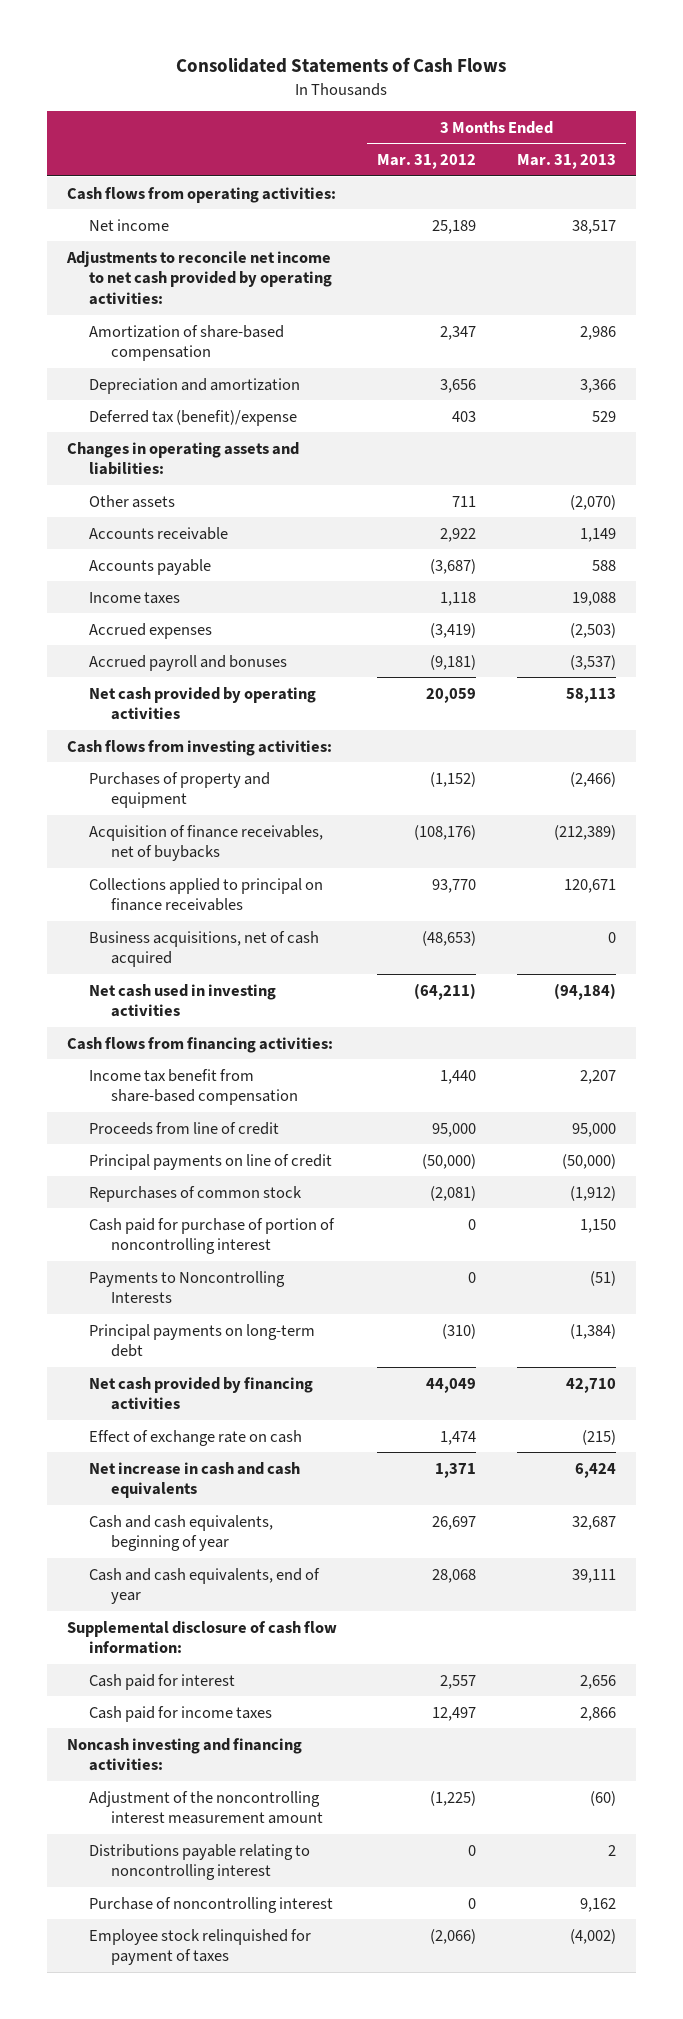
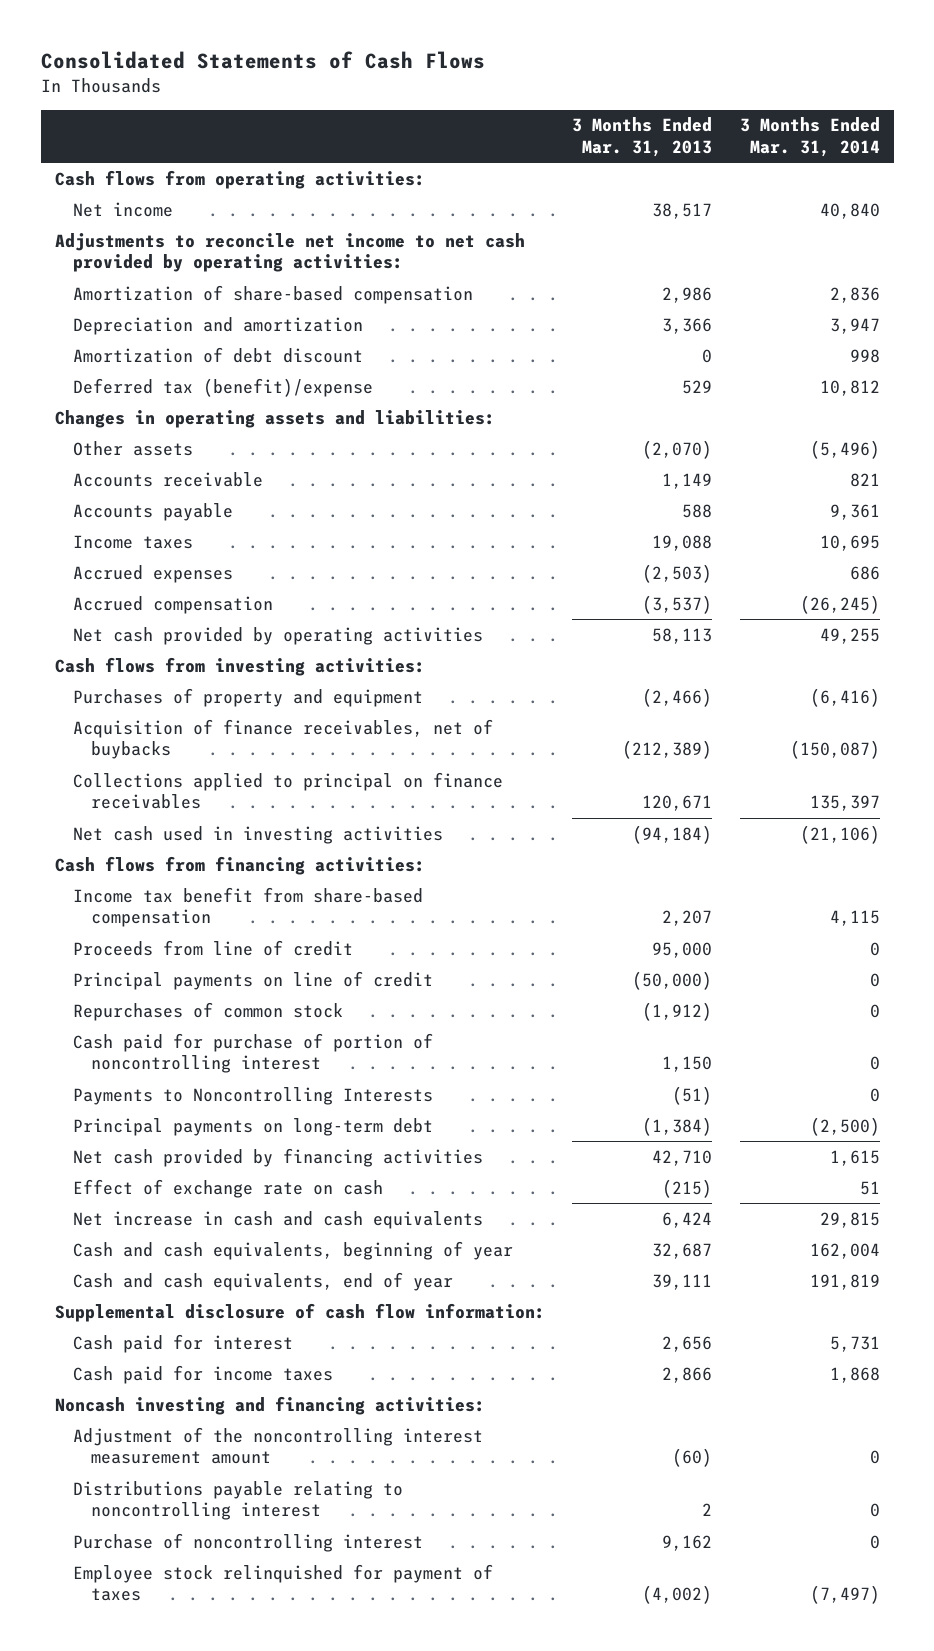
[377,154,477,170] Mar. 31, 2012 -> none
none -> [739,117,880,157] 3 Months Ended Mar. 31, 2014
none -> [72,346,363,363] Amortization of debt discount
[89,654,288,671] Accrued payroll and bonuses -> [72,595,273,614] Accrued compensation
[89,930,320,968] Business acquisitions, net of cash acquired -> none

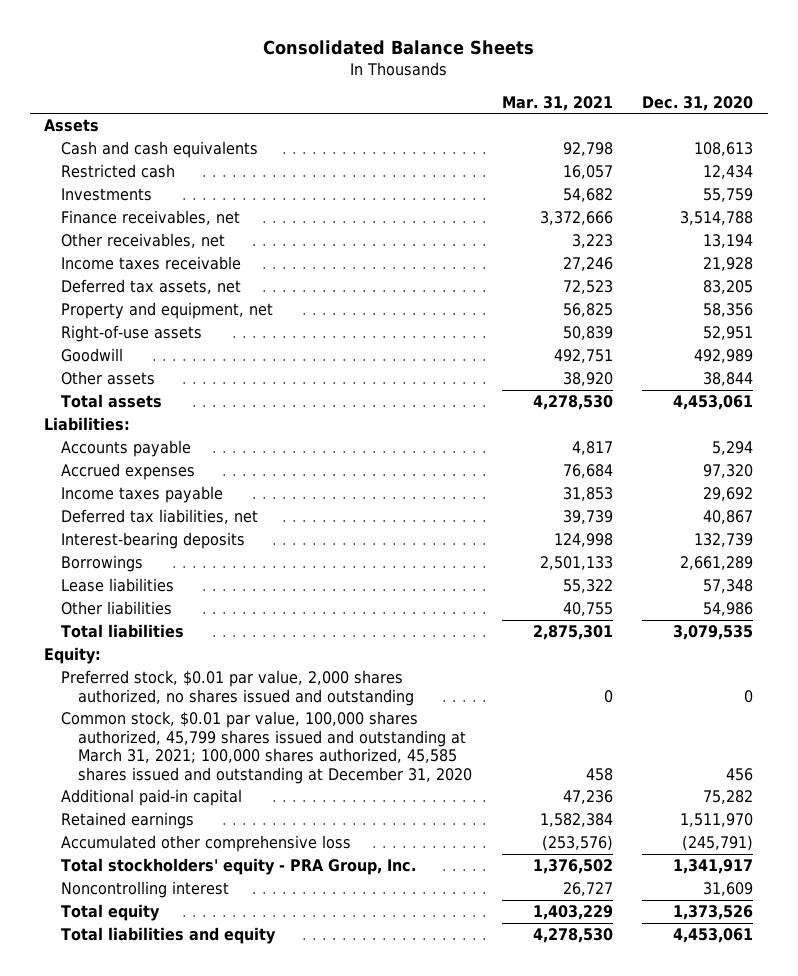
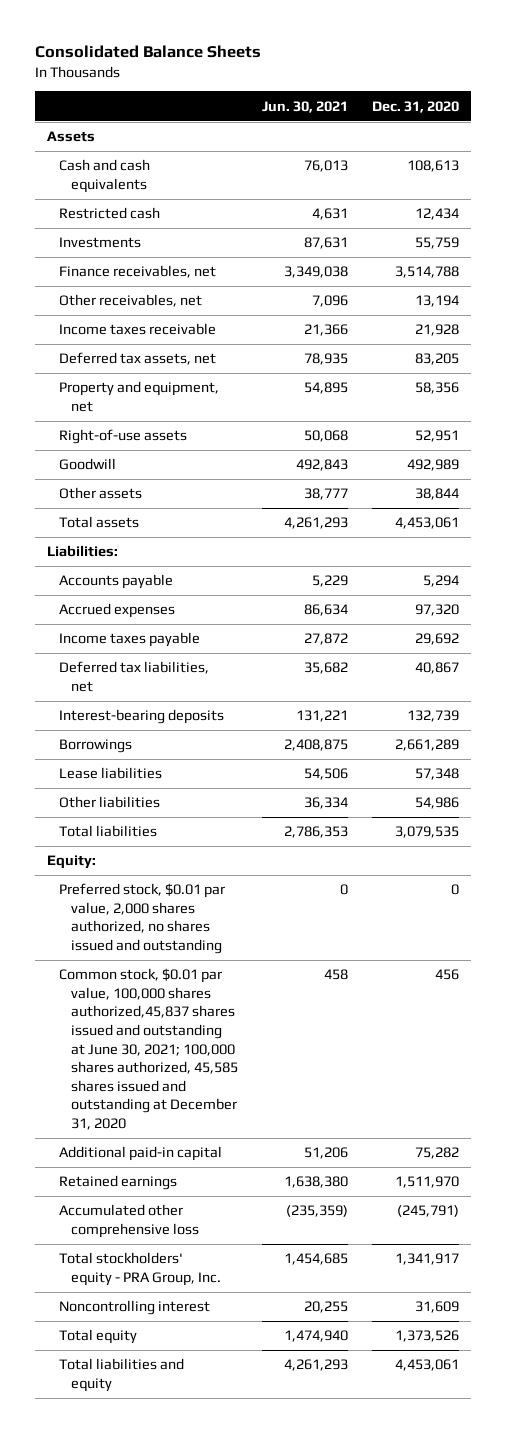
[501,95,613,111] Mar. 31, 2021 -> none
none -> [261,100,348,113] Jun. 30, 2021
[61,711,473,784] Common stock, $0.01 par value, 100,000 shares authorized, 45,799 shares issued and outstanding at March 31, 2021; 100,000 shares authorized, 45,585 shares issued and outstanding at December 31, 2020 -> [58,968,238,1130] Common stock, $0.01 par value, 100,000 shares authorized,45,837 shares issued and outstanding at June 30, 2021; 100,000 shares authorized, 45,585 shares issued and outstanding at December 31, 2020

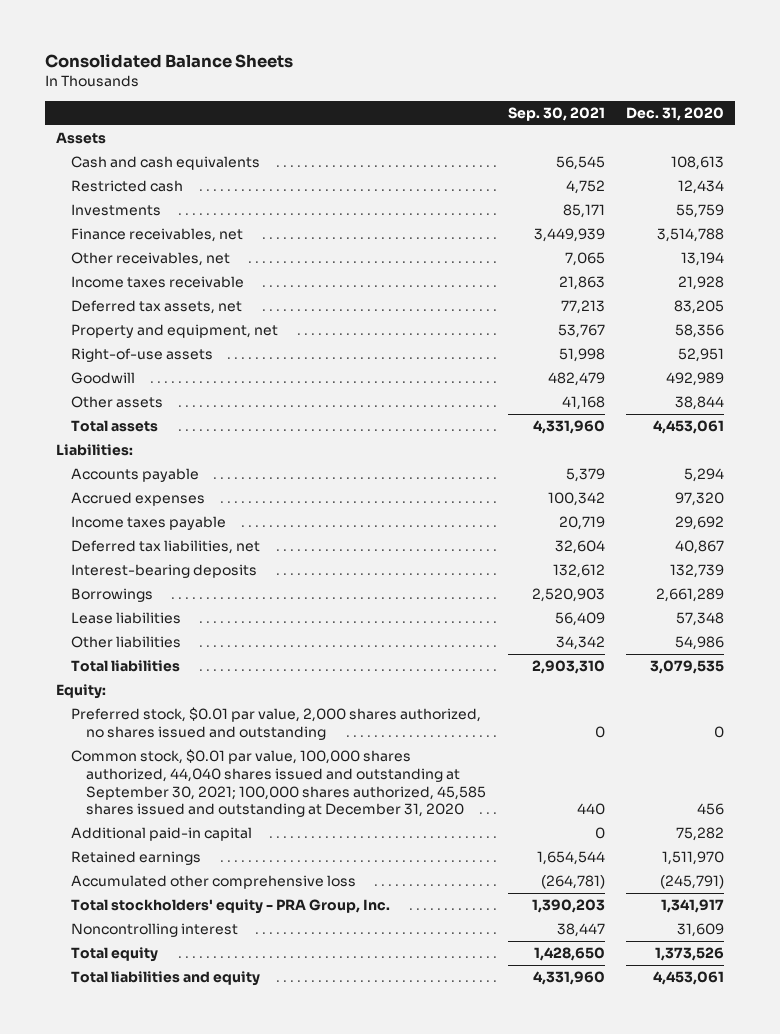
[261,100,348,113] Jun. 30, 2021 -> none
none -> [507,106,605,121] Sep. 30, 2021
[58,968,238,1130] Common stock, $0.01 par value, 100,000 shares authorized,45,837 shares issued and outstanding at June 30, 2021; 100,000 shares authorized, 45,585 shares issued and outstanding at December 31, 2020 -> [71,749,487,818] Common stock, $0.01 par value, 100,000 shares authorized, 44,040 shares issued and outstanding at September 30, 2021; 100,000 shares authorized, 45,585 shares issued and outstanding at December 31, 2020

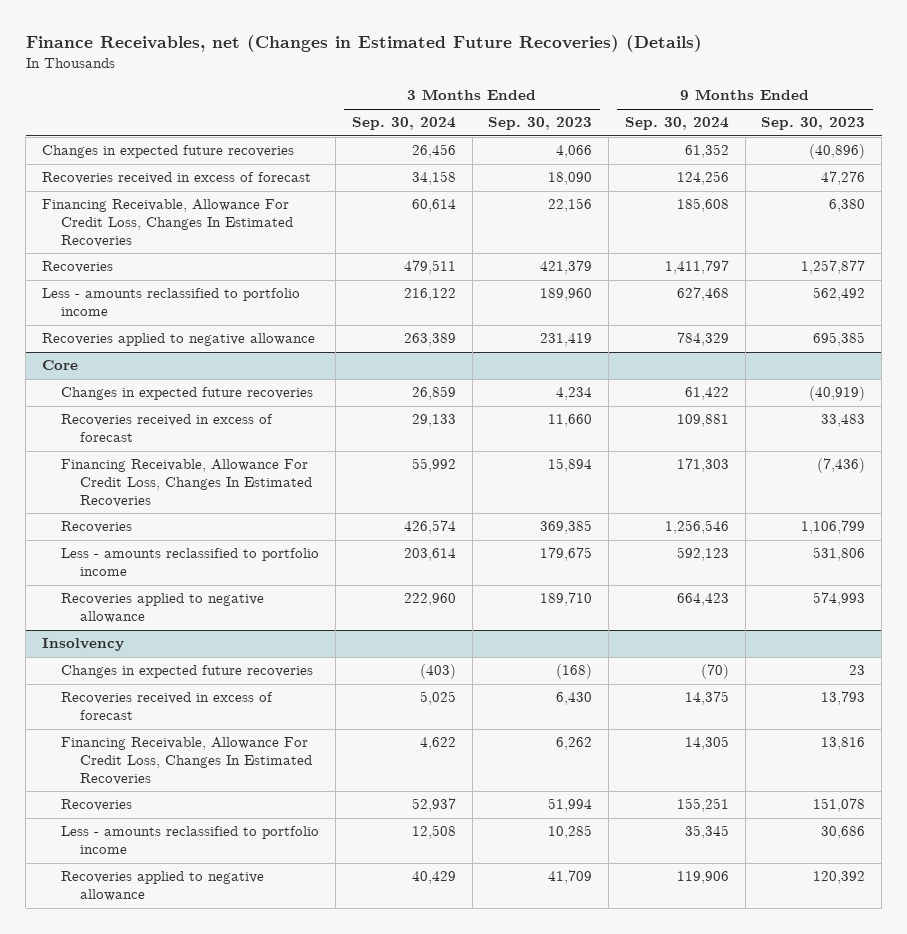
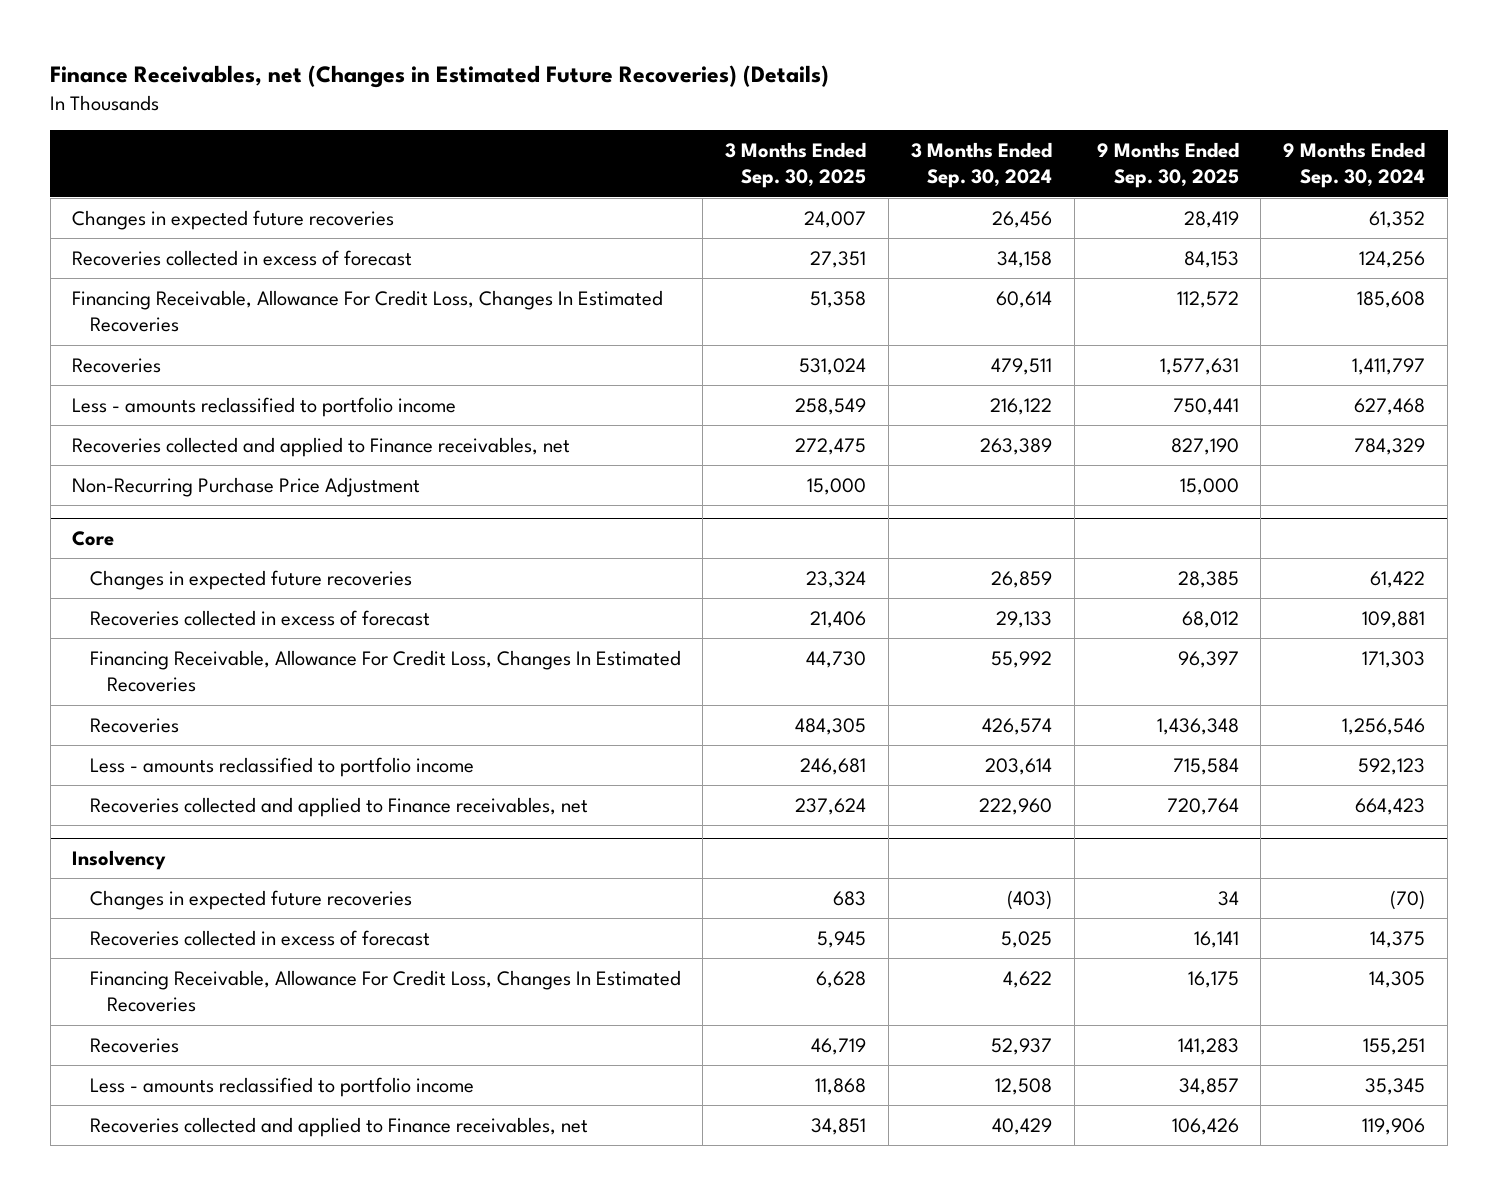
[488,117,593,131] Sep. 30, 2023 -> none
[761,117,866,131] Sep. 30, 2023 -> none
none -> [725,141,867,189] 3 Months Ended Sep. 30, 2025
none -> [1096,141,1239,189] 9 Months Ended Sep. 30, 2025
[42,172,312,185] Recoveries received in excess of forecast -> [72,249,413,266] Recoveries collected in excess of forecast
[42,333,316,347] Recoveries applied to negative allowance -> [72,436,571,457] Recoveries collected and applied to Finance receivables, net
none -> [72,476,421,497] Non-Recurring Purchase Price Adjustment
[61,414,274,443] Recoveries received in excess of forecast -> [89,609,430,626] Recoveries collected in excess of forecast
[61,593,265,624] Recoveries applied to negative allowance -> [89,796,588,817] Recoveries collected and applied to Finance receivables, net
[61,692,274,721] Recoveries received in excess of forecast -> [89,929,430,946] Recoveries collected in excess of forecast
[61,871,265,902] Recoveries applied to negative allowance -> [89,1116,588,1137] Recoveries collected and applied to Finance receivables, net

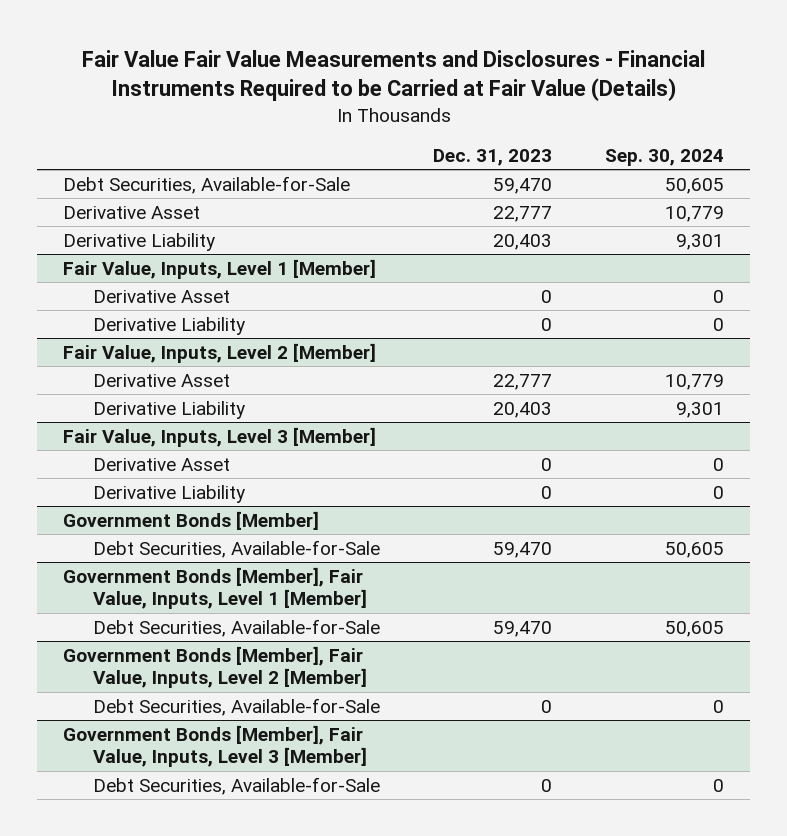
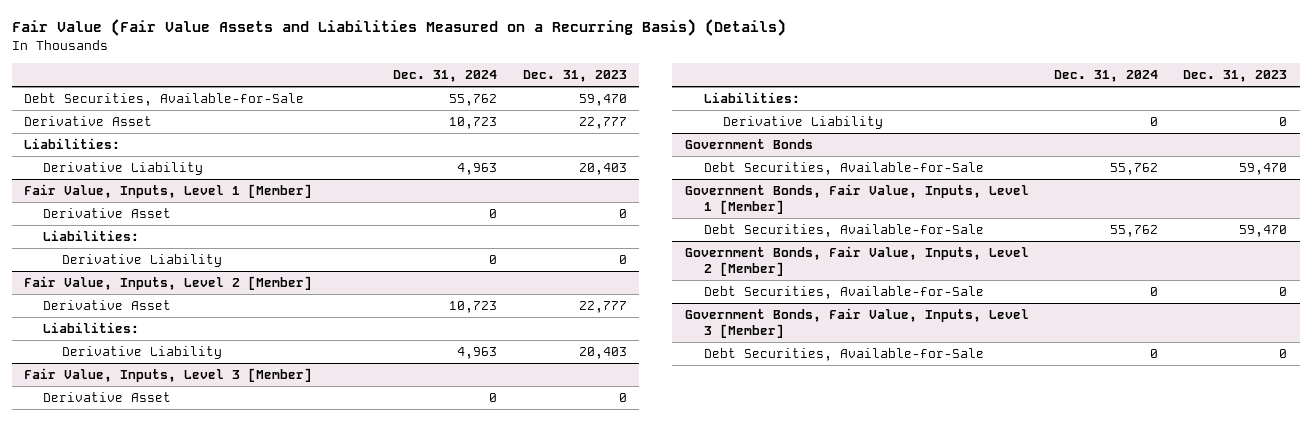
[81,49,705,102] Fair Value Fair Value Measurements and Disclosures - Financial Instruments Required to be Carried at Fair Value (Details) -> [11,19,786,37] Fair Value (Fair Value Assets and Liabilities Measured on a Recurring Basis) (Details)
[604,148,724,166] Sep. 30, 2024 -> none
none -> [393,70,498,83] Dec. 31, 2024
none -> [24,137,121,149] Liabilities:
none -> [43,229,140,241] Liabilities:
none -> [43,321,140,333] Liabilities:
none -> [703,91,800,103] Liabilities:
[63,510,320,530] Government Bonds [Member] -> [684,138,813,149] Government Bonds
[63,566,368,610] Government Bonds [Member], Fair Value, Inputs, Level 1 [Member] -> [684,183,1029,215] Government Bonds, Fair Value, Inputs, Level 1 [Member]
[63,645,368,689] Government Bonds [Member], Fair Value, Inputs, Level 2 [Member] -> [684,245,1029,277] Government Bonds, Fair Value, Inputs, Level 2 [Member]
[63,724,368,768] Government Bonds [Member], Fair Value, Inputs, Level 3 [Member] -> [684,307,1029,339] Government Bonds, Fair Value, Inputs, Level 3 [Member]

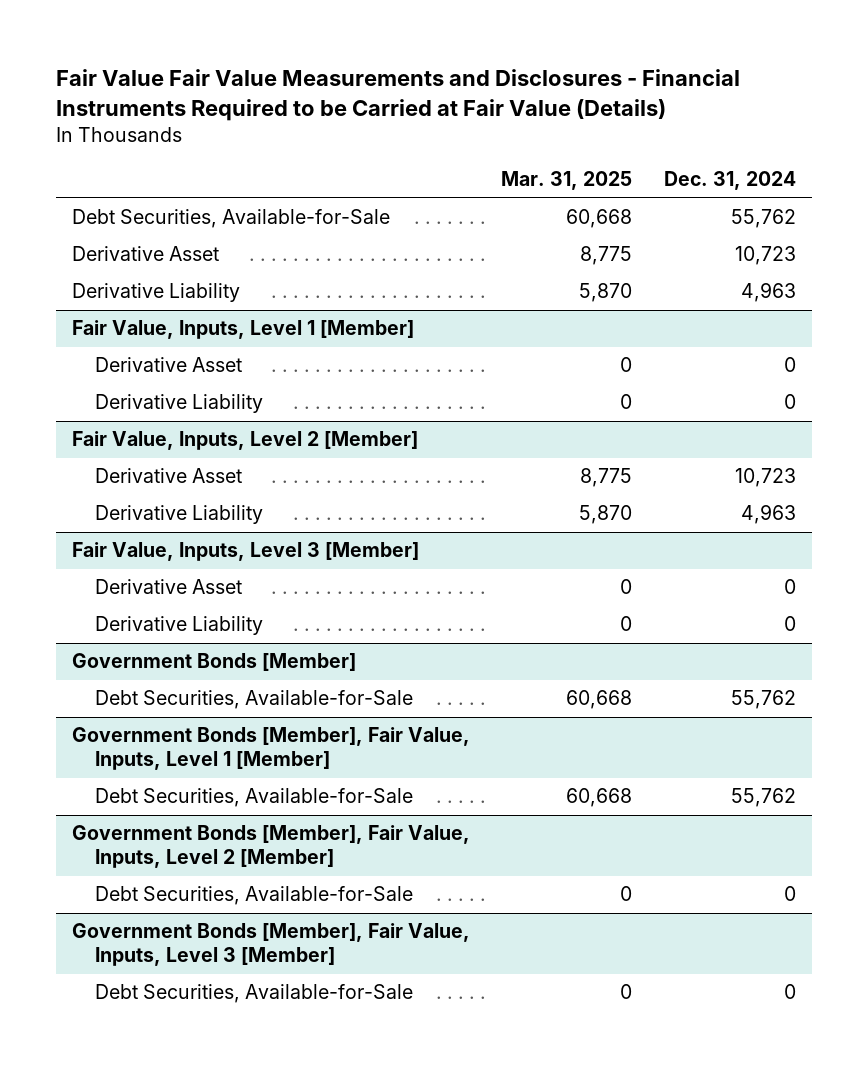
[11,19,786,37] Fair Value (Fair Value Assets and Liabilities Measured on a Recurring Basis) (Details) -> [55,68,740,121] Fair Value Fair Value Measurements and Disclosures - Financial Instruments Required to be Carried at Fair Value (Details)
[522,70,627,83] Dec. 31, 2023 -> none
none -> [501,171,633,191] Mar. 31, 2025
[24,137,121,149] Liabilities: -> none
[43,229,140,241] Liabilities: -> none
[43,321,140,333] Liabilities: -> none
[703,91,800,103] Liabilities: -> none
[684,138,813,149] Government Bonds -> [71,653,356,672] Government Bonds [Member]
[684,183,1029,215] Government Bonds, Fair Value, Inputs, Level 1 [Member] -> [71,727,470,771] Government Bonds [Member], Fair Value, Inputs, Level 1 [Member]
[684,245,1029,277] Government Bonds, Fair Value, Inputs, Level 2 [Member] -> [71,825,470,869] Government Bonds [Member], Fair Value, Inputs, Level 2 [Member]
[684,307,1029,339] Government Bonds, Fair Value, Inputs, Level 3 [Member] -> [71,923,470,967] Government Bonds [Member], Fair Value, Inputs, Level 3 [Member]

